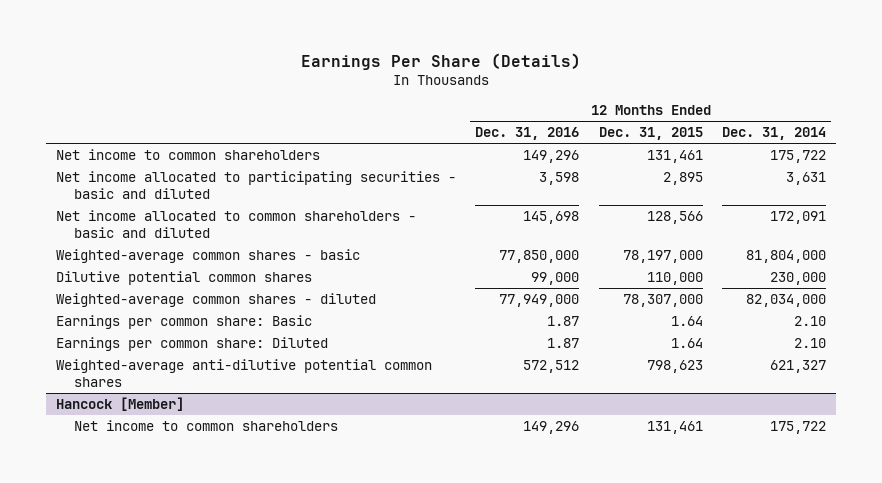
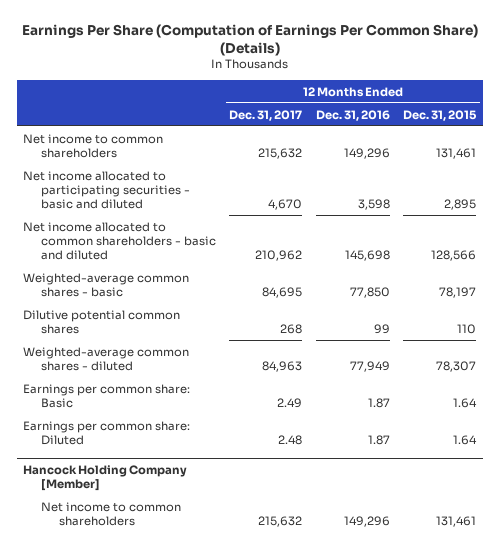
[300,53,581,71] Earnings Per Share (Details) -> [21,23,478,56] Earnings Per Share (Computation of Earnings Per Common Share) (Details)
[722,127,827,141] Dec. 31, 2014 -> none
none -> [229,109,303,121] Dec. 31, 2017
[499,250,580,264] 77,850,000 -> [349,286,390,298] 77,850
[622,250,703,264] 78,197,000 -> [439,286,477,298] 78,197
[531,272,580,286] 99,000 -> [373,323,390,334] 99
[646,272,703,286] 110,000 -> [457,323,477,334] 110
[499,294,580,308] 77,949,000 -> [349,360,390,372] 77,949
[622,294,703,308] 78,307,000 -> [436,360,477,372] 78,307
[55,359,432,388] Weighted-average anti-dilutive potential common shares -> none
[55,397,184,412] Hancock [Member] -> [23,464,188,491] Hancock Holding Company [Member]

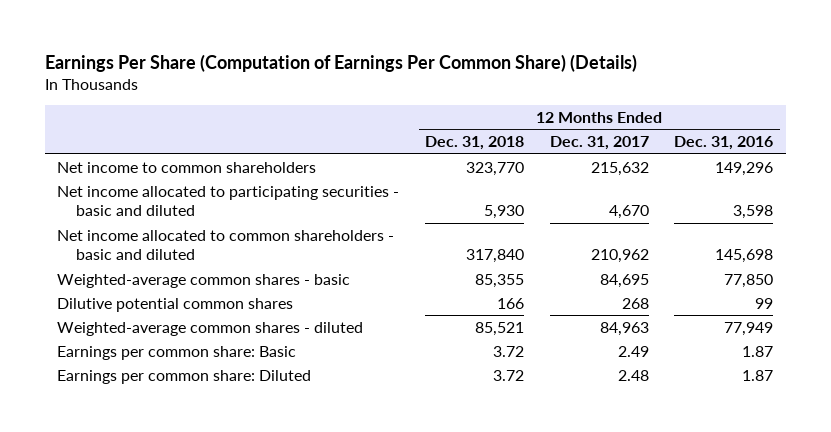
[403,109,478,121] Dec. 31, 2015 -> none
none -> [424,136,524,151] Dec. 31, 2018
[23,464,188,491] Hancock Holding Company [Member] -> none
[41,501,182,526] Net income to common shareholders -> none

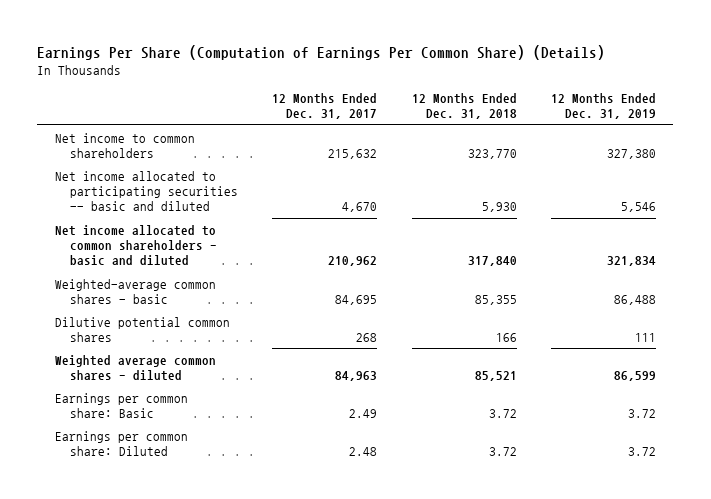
[674,136,774,151] Dec. 31, 2016 -> none
none -> [551,92,657,120] 12 Months Ended Dec. 31, 2019
[57,185,400,217] Net income allocated to participating securities - basic and diluted -> [54,170,238,212] Net income allocated to participating securities -- basic and diluted
[57,321,364,336] Weighted-average common shares - diluted -> [54,354,216,381] Weighted average common shares - diluted

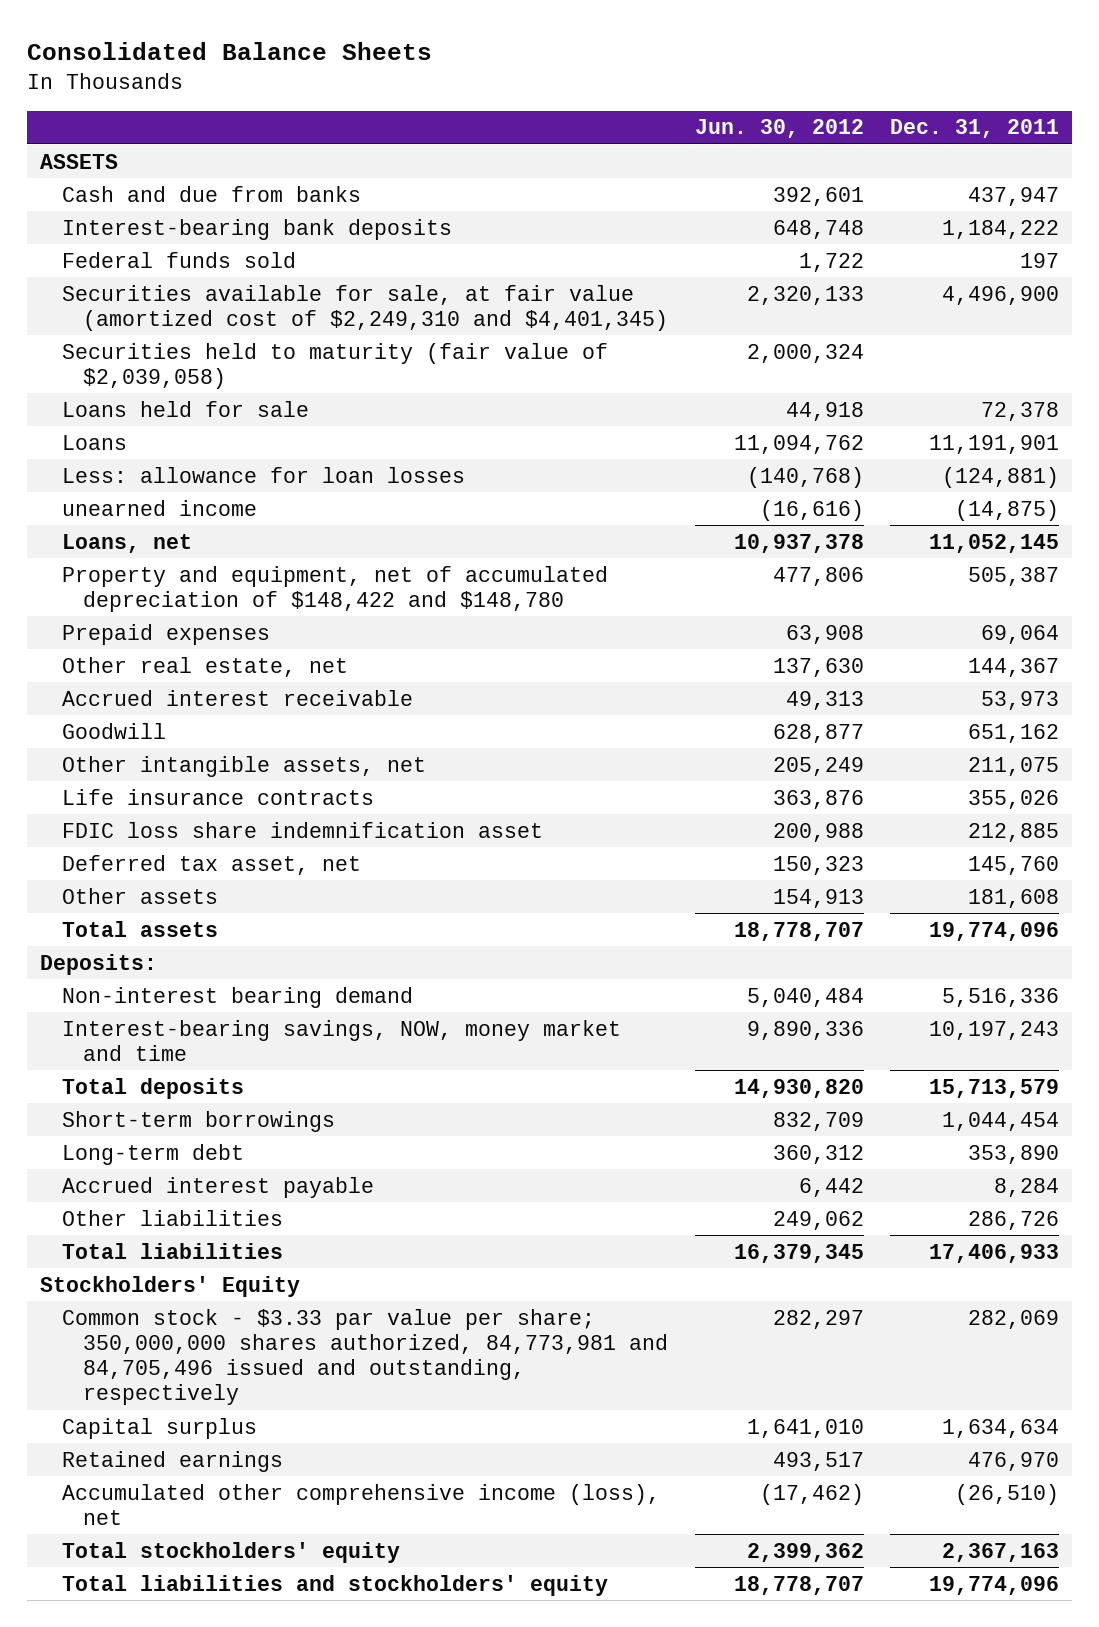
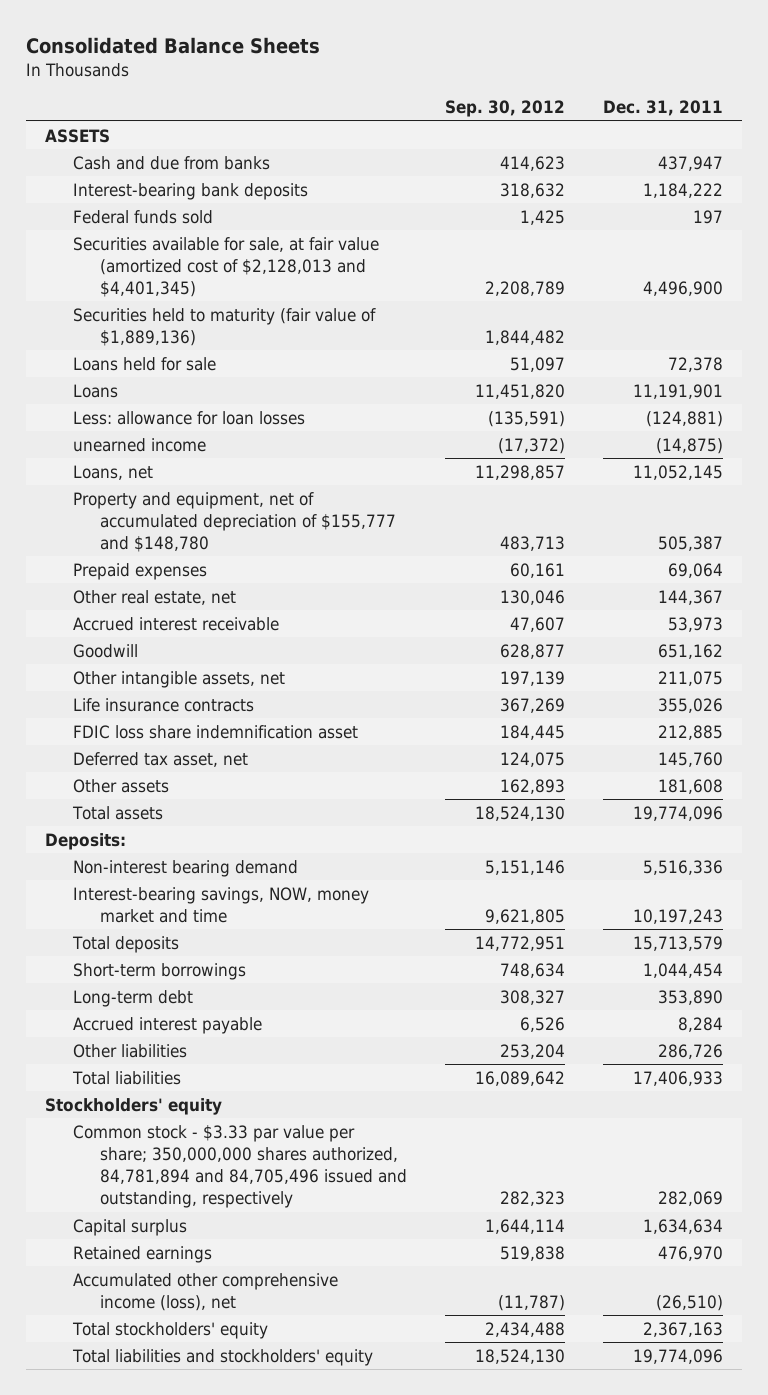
[694,119,864,139] Jun. 30, 2012 -> none
none -> [444,100,565,118] Sep. 30, 2012
[61,284,669,331] Securities available for sale, at fair value (amortized cost of $2,249,310 and $4,401,345) -> [72,236,379,298] Securities available for sale, at fair value (amortized cost of $2,128,013 and $4,401,345)
[61,342,608,389] Securities held to maturity (fair value of $2,039,058) -> [72,307,376,347] Securities held to maturity (fair value of $1,889,136)
[61,565,608,612] Property and equipment, net of accumulated depreciation of $148,422 and $148,780 -> [72,491,396,553] Property and equipment, net of accumulated depreciation of $155,777 and $148,780
[40,1275,301,1297] Stockholders' Equity -> [45,1097,223,1115] Stockholders' equity
[61,1308,669,1406] Common stock - $3.33 par value per share; 350,000,000 shares authorized, 84,773,981 and 84,705,496 issued and outstanding, respectively -> [72,1124,407,1209] Common stock - $3.33 par value per share; 350,000,000 shares authorized, 84,781,894 and 84,705,496 issued and outstanding, respectively

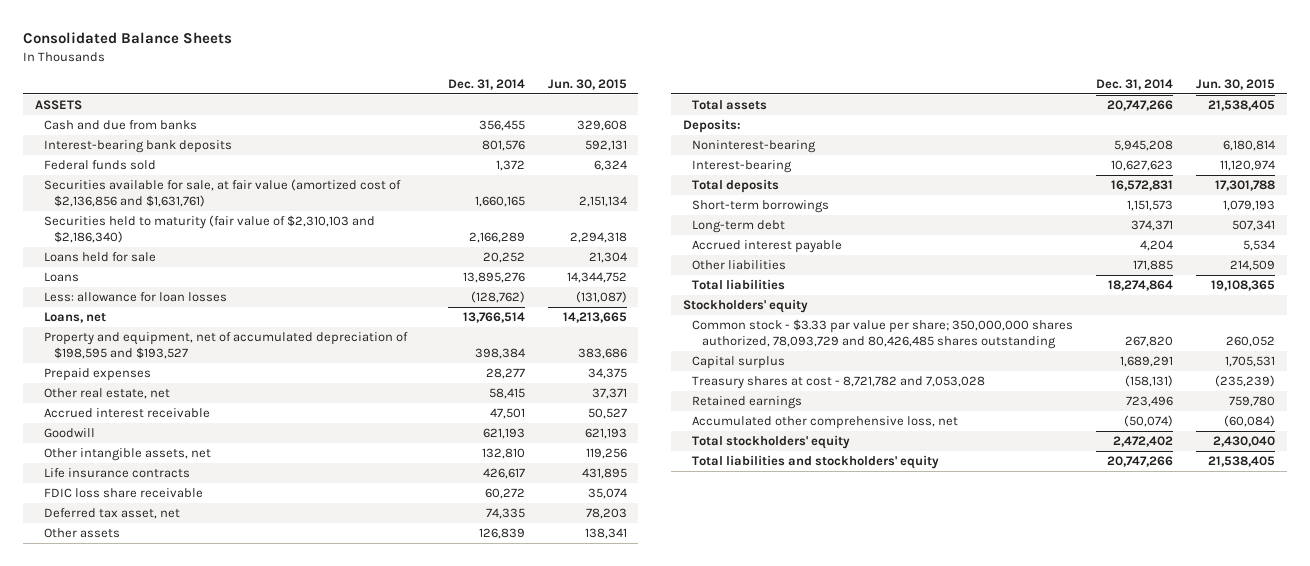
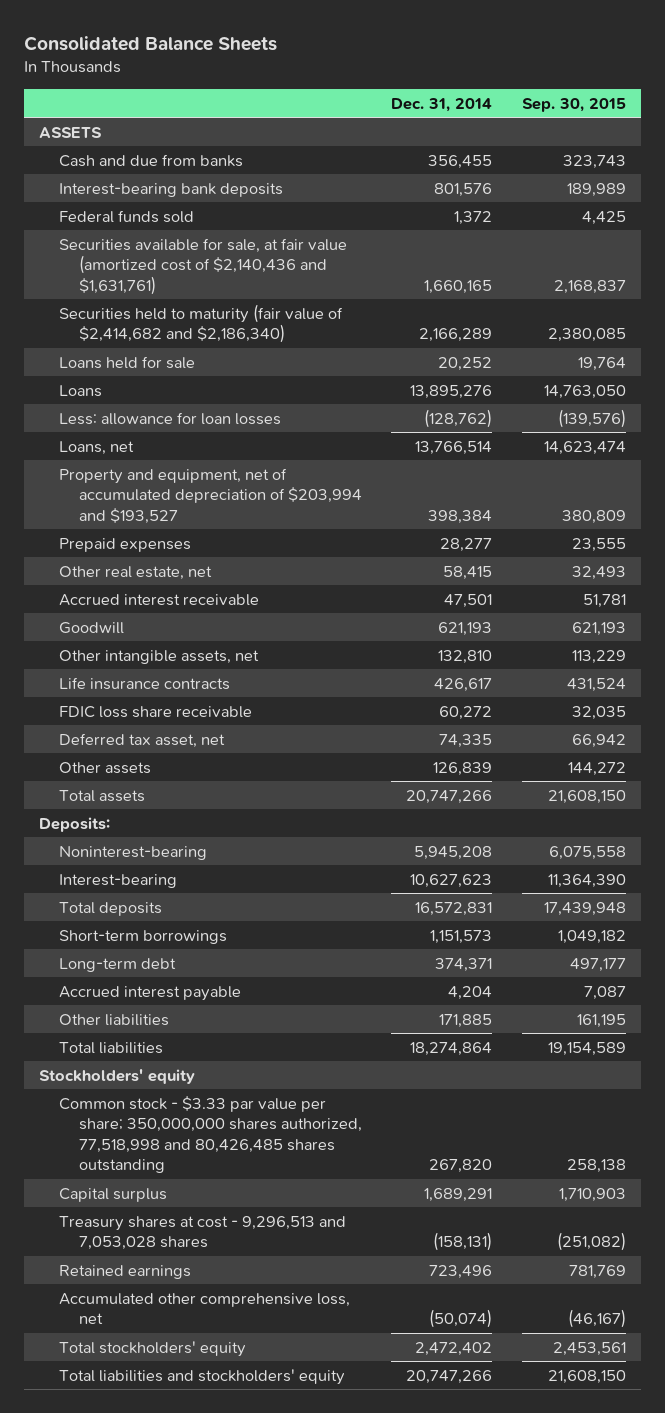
[547,79,627,91] Jun. 30, 2015 -> none
none -> [522,97,627,112] Sep. 30, 2015
[44,179,402,208] Securities available for sale, at fair value (amortized cost of $2,136,856 and $1,631,761) -> [58,237,347,295] Securities available for sale, at fair value (amortized cost of $2,140,436 and $1,631,761)
[44,215,376,244] Securities held to maturity (fair value of $2,310,103 and $2,186,340) -> [58,303,343,344] Securities held to maturity (fair value of $2,414,682 and $2,186,340)
[44,332,409,360] Property and equipment, net of accumulated depreciation of $198,595 and $193,527 -> [58,467,362,524] Property and equipment, net of accumulated depreciation of $203,994 and $193,527
[692,319,1074,350] Common stock - $3.33 par value per share; 350,000,000 shares authorized, 78,093,729 and 80,426,485 shares outstanding -> [58,1095,362,1174] Common stock - $3.33 par value per share; 350,000,000 shares authorized, 77,518,998 and 80,426,485 shares outstanding
[692,376,986,390] Treasury shares at cost - 8,721,782 and 7,053,028 -> [58,1215,346,1251] Treasury shares at cost - 9,296,513 and 7,053,028 shares

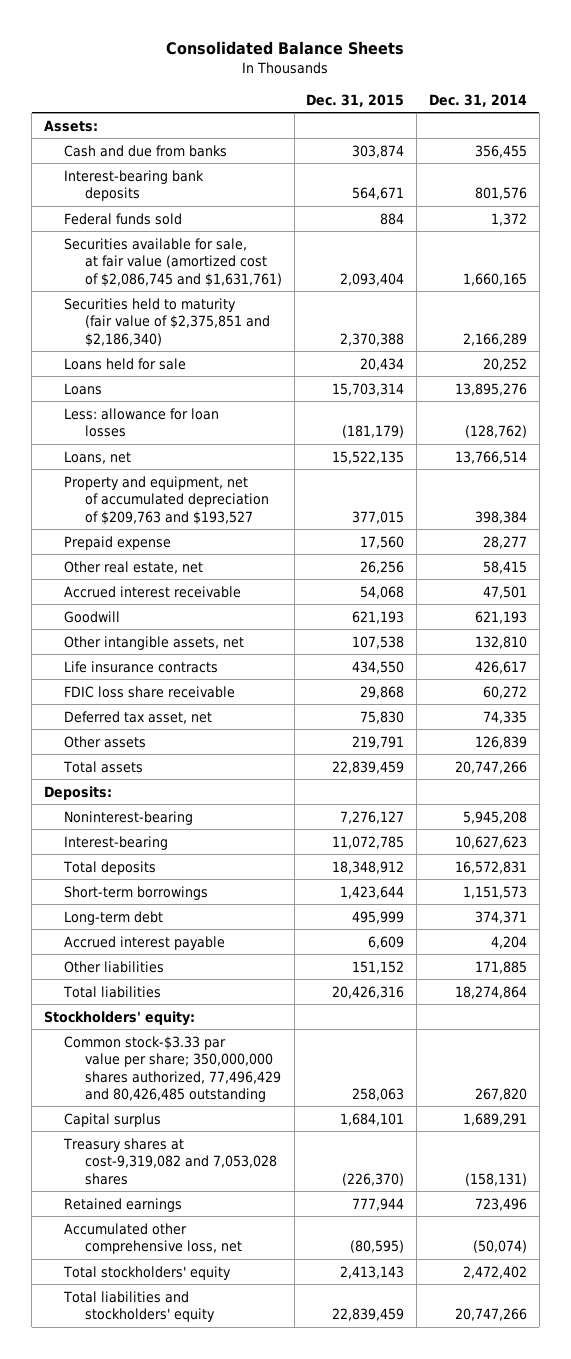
[522,97,627,112] Sep. 30, 2015 -> none
none -> [306,93,405,107] Dec. 31, 2015
[38,126,102,138] ASSETS -> [44,119,99,132] Assets:
[58,237,347,295] Securities available for sale, at fair value (amortized cost of $2,140,436 and $1,631,761) -> [64,237,282,287] Securities available for sale, at fair value (amortized cost of $2,086,745 and $1,631,761)
[58,303,343,344] Securities held to maturity (fair value of $2,414,682 and $2,186,340) -> [64,297,270,347] Securities held to maturity (fair value of $2,375,851 and $2,186,340)
[58,467,362,524] Property and equipment, net of accumulated depreciation of $203,994 and $193,527 -> [64,475,269,525] Property and equipment, net of accumulated depreciation of $209,763 and $193,527
[58,537,191,552] Prepaid expenses -> [64,535,172,550] Prepaid expense
[38,1068,195,1084] Stockholders' equity -> [44,1010,196,1026] Stockholders' equity:
[58,1095,362,1174] Common stock - $3.33 par value per share; 350,000,000 shares authorized, 77,518,998 and 80,426,485 shares outstanding -> [64,1035,281,1102] Common stock-$3.33 par value per share; 350,000,000 shares authorized, 77,496,429 and 80,426,485 outstanding
[58,1215,346,1251] Treasury shares at cost - 9,296,513 and 7,053,028 shares -> [63,1137,277,1185] Treasury shares at cost-9,319,082 and 7,053,028 shares

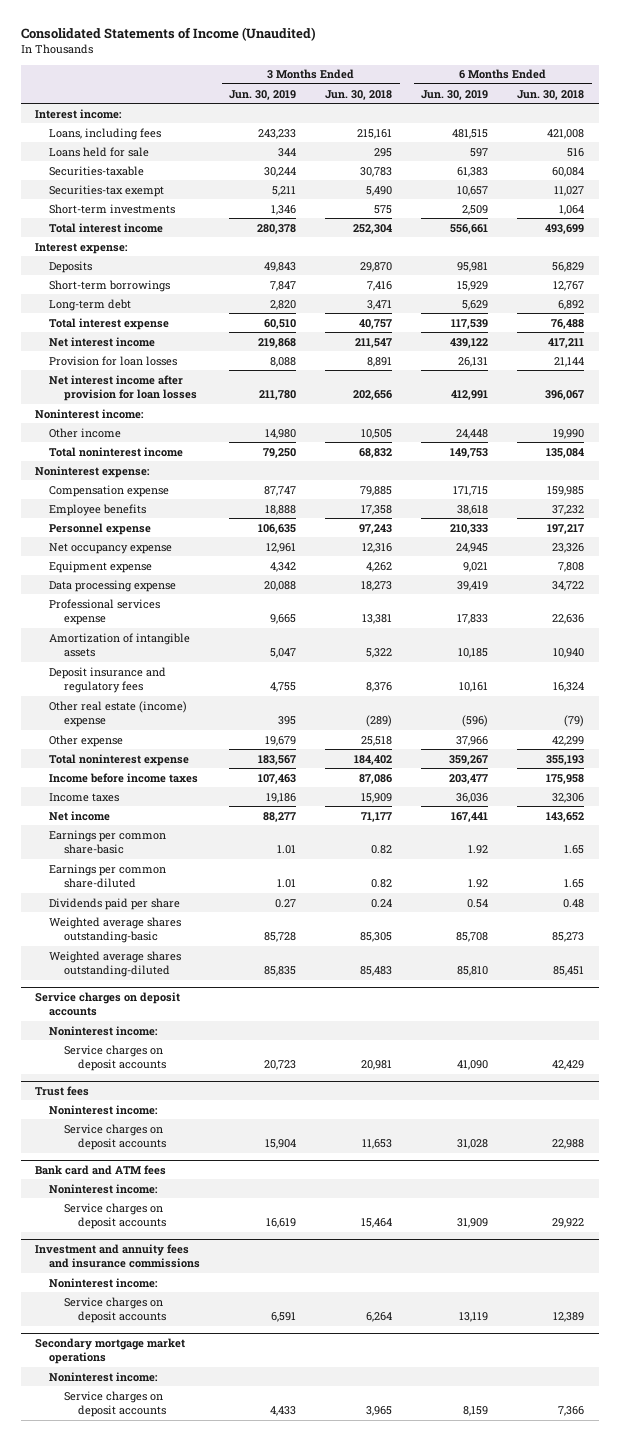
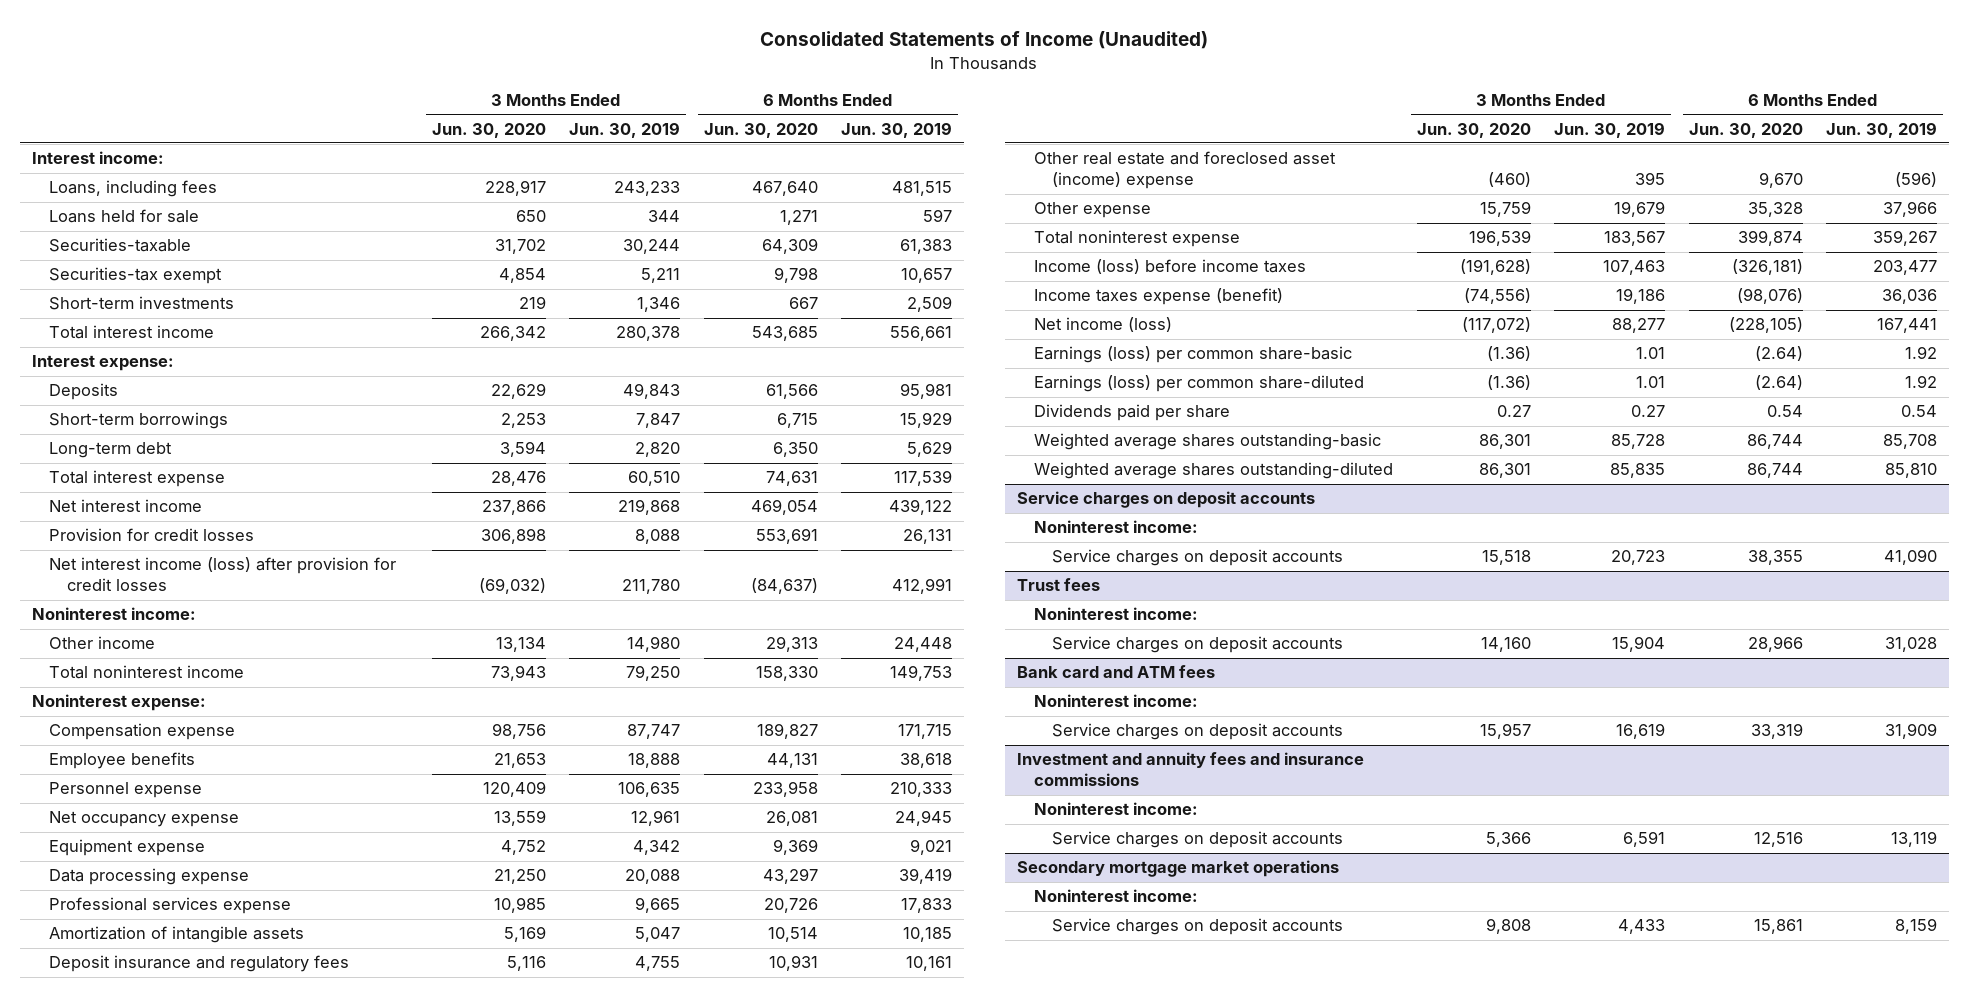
[325,89,393,100] Jun. 30, 2018 -> none
[517,89,585,100] Jun. 30, 2018 -> none
none -> [431,122,546,138] Jun. 30, 2020
none -> [703,122,818,138] Jun. 30, 2020
[49,355,178,366] Provision for loan losses -> [49,528,255,542] Provision for credit losses
[49,374,197,402] Net interest income after provision for loan losses -> [49,557,397,592] Net interest income (loss) after provision for credit losses
[49,700,188,728] Other real estate (income) expense -> [1034,151,1337,190] Other real estate and foreclosed asset (income) expense
[49,772,199,783] Income before income taxes -> [1034,259,1307,275] Income (loss) before income taxes
[49,792,120,802] Income taxes -> [1034,288,1284,306] Income taxes expense (benefit)
[49,810,111,821] Net income -> [1034,317,1173,333] Net income (loss)
[49,829,167,855] Earnings per common share-basic -> [1034,346,1353,364] Earnings (loss) per common share-basic
[49,863,167,889] Earnings per common share-diluted -> [1034,375,1365,393] Earnings (loss) per common share-diluted

